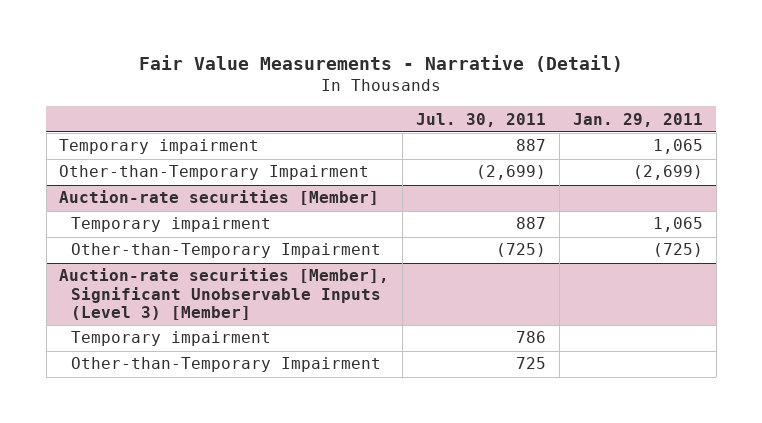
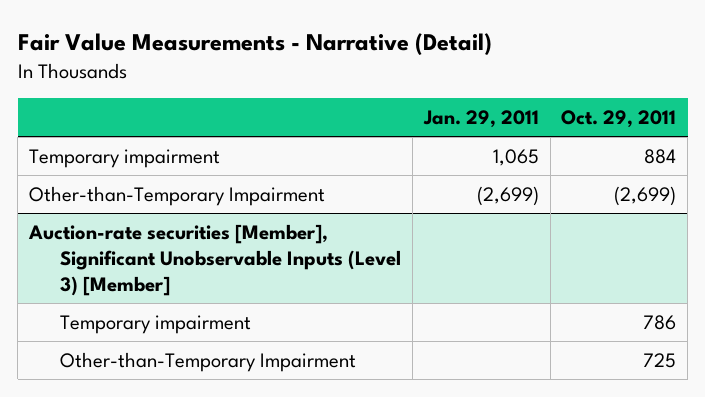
[416,112,547,127] Jul. 30, 2011 -> none
none -> [561,110,677,129] Oct. 29, 2011
[59,190,380,206] Auction-rate securities [Member] -> none
[71,217,272,233] Temporary impairment -> none
[71,243,382,259] Other-than-Temporary Impairment -> none

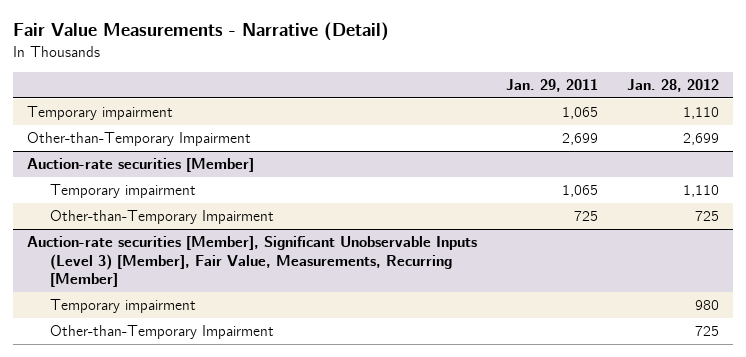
[561,110,677,129] Oct. 29, 2011 -> none
none -> [626,78,719,92] Jan. 28, 2012
[476,185,539,206] (2,699) -> [562,133,599,146] 2,699
none -> [27,158,255,173] Auction-rate securities [Member]
none -> [49,184,196,199] Temporary impairment
none -> [49,210,274,225] Other-than-Temporary Impairment
[27,223,402,296] Auction-rate securities [Member], Significant Unobservable Inputs (Level 3) [Member] -> [27,236,478,288] Auction-rate securities [Member], Significant Unobservable Inputs (Level 3) [Member], Fair Value, Measurements, Recurring [Member]

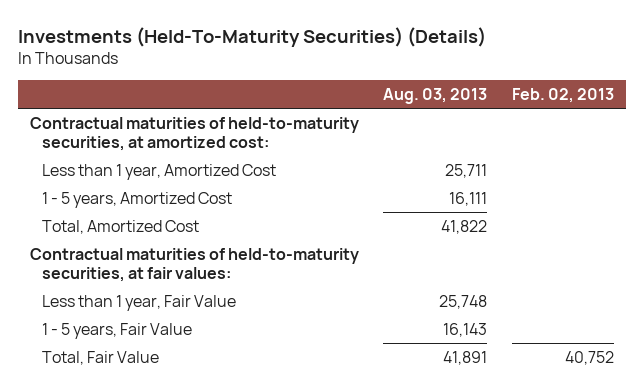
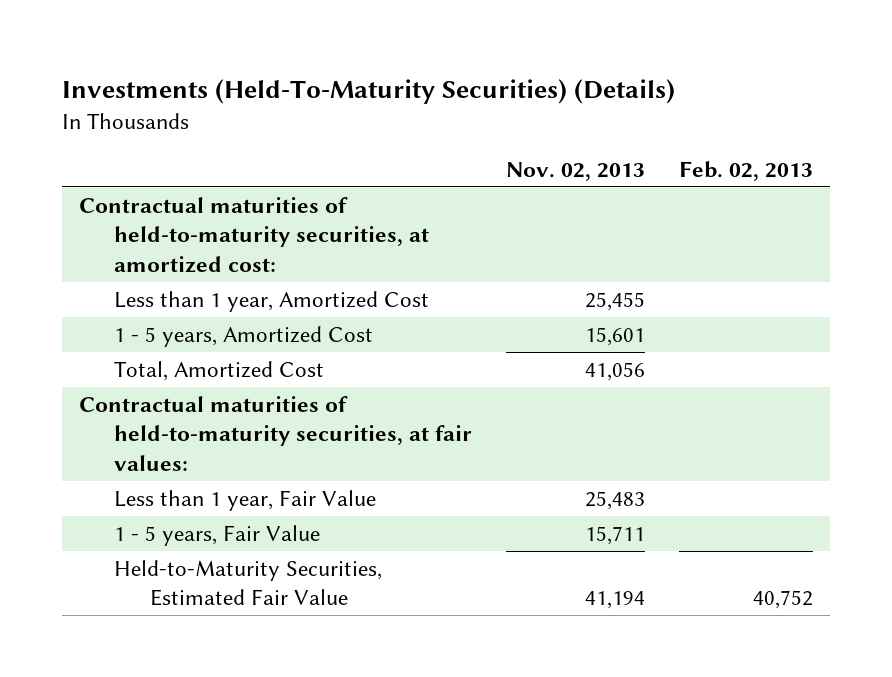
[383,87,488,104] Aug. 03, 2013 -> none
none -> [506,161,646,181] Nov. 02, 2013
[42,350,160,365] Total, Fair Value -> [114,560,383,607] Held-to-Maturity Securities, Estimated Fair Value

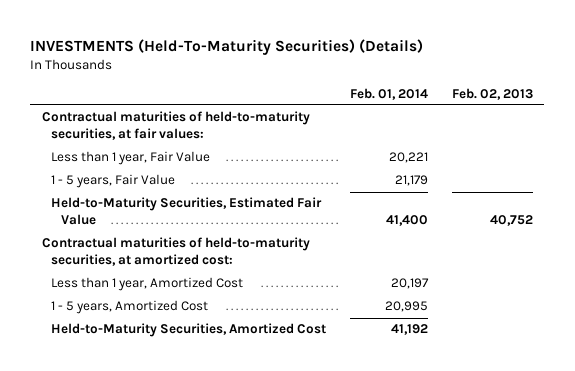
[62,78,676,104] Investments (Held-To-Maturity Securities) (Details) -> [30,38,424,55] INVESTMENTS (Held-To-Maturity Securities) (Details)
[506,161,646,181] Nov. 02, 2013 -> none
none -> [349,87,428,100] Feb. 01, 2014
[114,361,325,382] Total, Amortized Cost -> none
[79,197,430,273] Contractual maturities of held-to-maturity securities, at amortized cost: -> [42,237,311,267] Contractual maturities of held-to-maturity securities, at amortized cost:
[114,291,430,313] Less than 1 year, Amortized Cost -> [51,277,244,292] Less than 1 year, Amortized Cost
[114,326,374,348] 1 - 5 years, Amortized Cost -> [51,300,209,315] 1 - 5 years, Amortized Cost
none -> [51,323,327,338] Held-to-Maturity Securities, Amortized Cost

